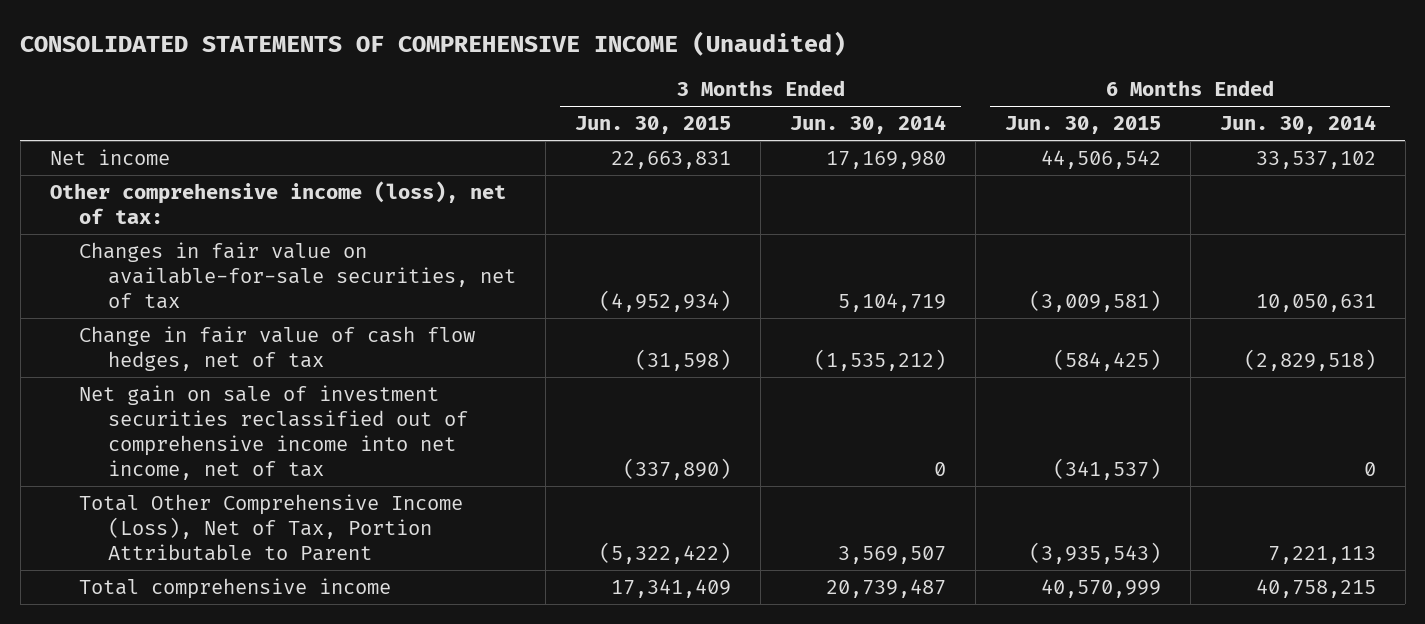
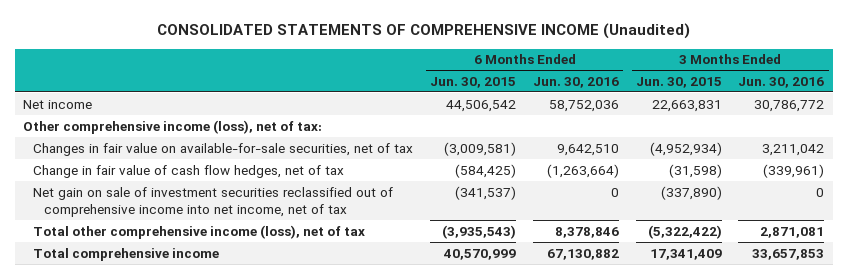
[789,115,946,135] Jun. 30, 2014 -> none
[1219,115,1376,135] Jun. 30, 2014 -> none
none -> [532,76,619,88] Jun. 30, 2016
none -> [738,76,825,88] Jun. 30, 2016
[78,494,463,561] Total Other Comprehensive Income (Loss), Net of Tax, Portion Attributable to Parent -> [33,224,366,239] Total other comprehensive income (loss), net of tax

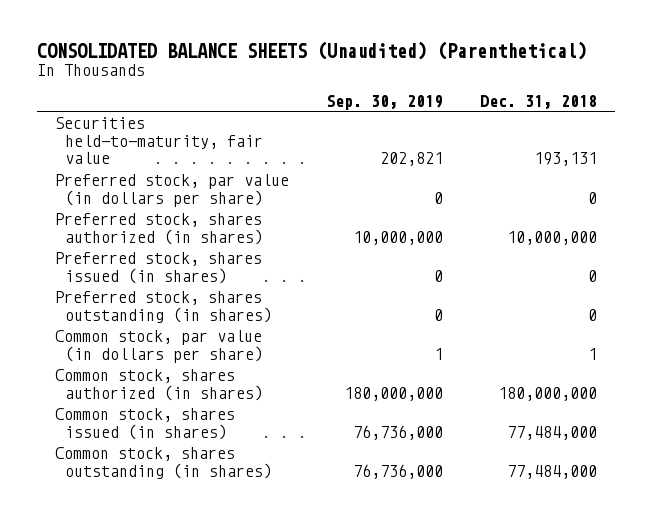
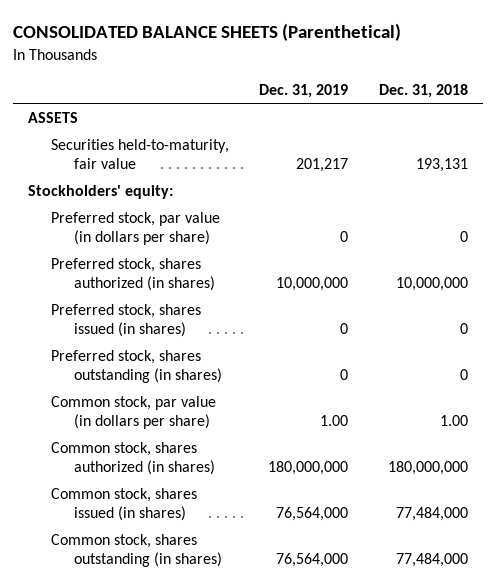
[36,40,587,60] CONSOLIDATED BALANCE SHEETS (Unaudited) (Parenthetical) -> [13,23,402,42] CONSOLIDATED BALANCE SHEETS (Parenthetical)
[325,94,443,110] Sep. 30, 2019 -> none
none -> [259,83,349,98] Dec. 31, 2019
none -> [28,111,79,123] ASSETS
none -> [28,184,174,199] Stockholders' equity:
[587,347,597,360] 1 -> [439,414,468,426] 1.00

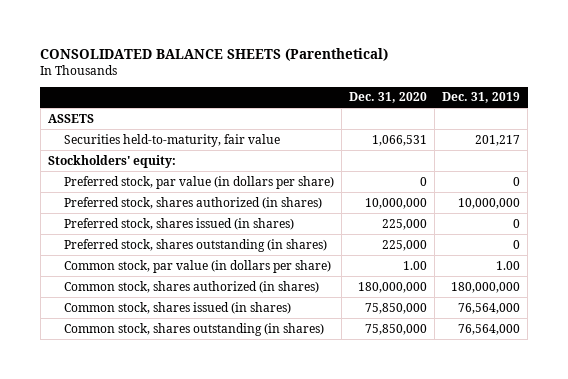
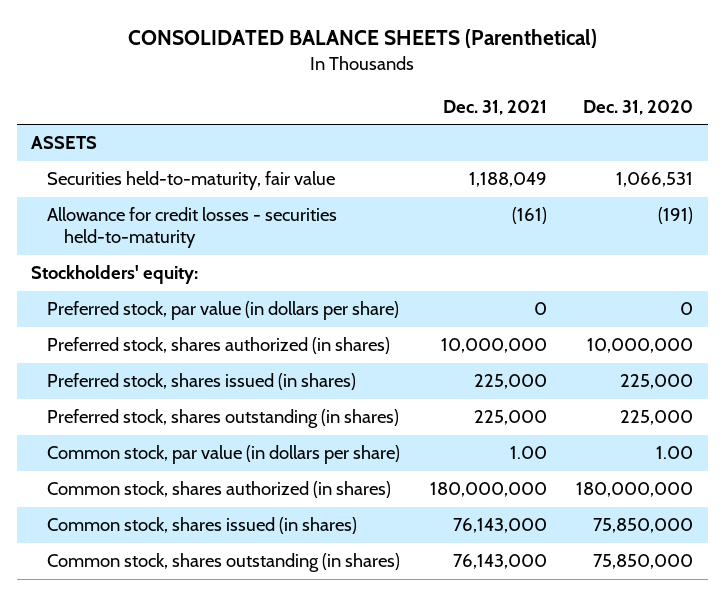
[442,92,521,104] Dec. 31, 2019 -> none
none -> [442,99,547,115] Dec. 31, 2021
none -> [47,207,338,249] Allowance for credit losses - securities held-to-maturity

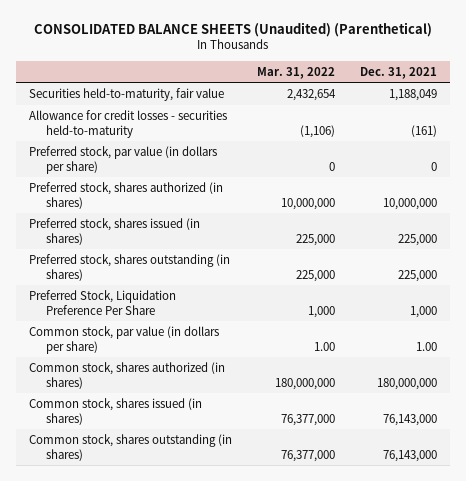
[128,29,598,49] CONSOLIDATED BALANCE SHEETS (Parenthetical) -> [33,22,432,38] CONSOLIDATED BALANCE SHEETS (Unaudited) (Parenthetical)
[583,99,694,115] Dec. 31, 2020 -> none
none -> [256,66,335,79] Mar. 31, 2022
[31,136,98,150] ASSETS -> none
[31,265,199,285] Stockholders' equity: -> none
none -> [28,289,176,315] Preferred Stock, Liquidation Preference Per Share

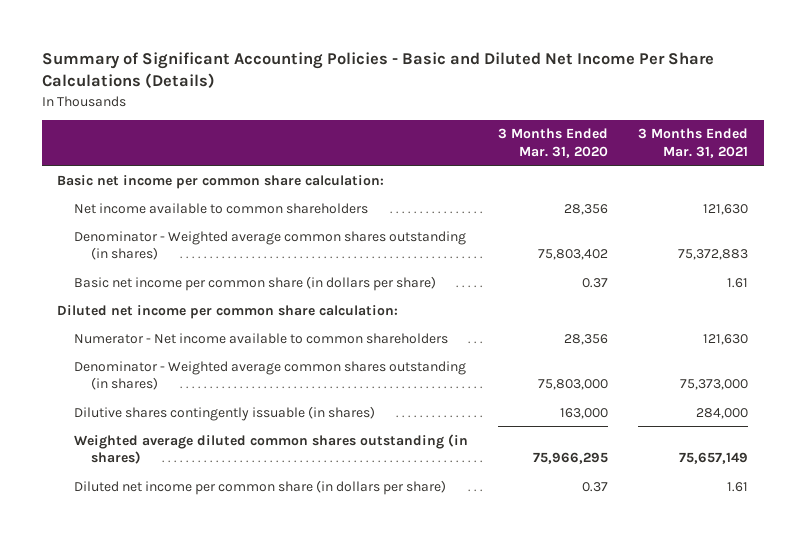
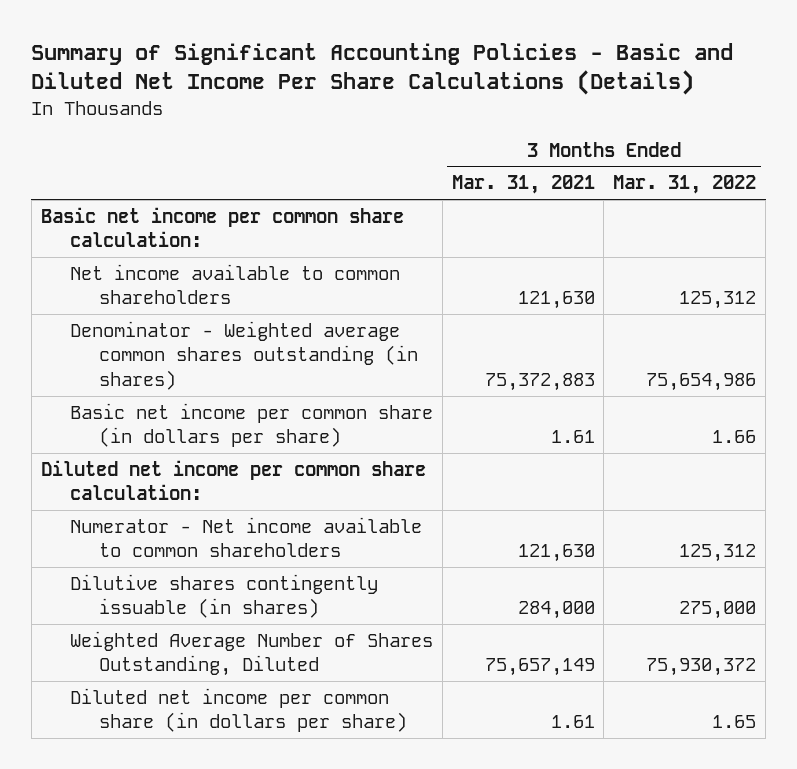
[498,128,609,158] 3 Months Ended Mar. 31, 2020 -> none
none -> [613,175,757,195] Mar. 31, 2022
[74,360,467,391] Denominator - Weighted average common shares outstanding (in shares) -> none
[74,433,469,465] Weighted average diluted common shares outstanding (in shares) -> [69,630,433,677] Weighted Average Number of Shares Outstanding, Diluted

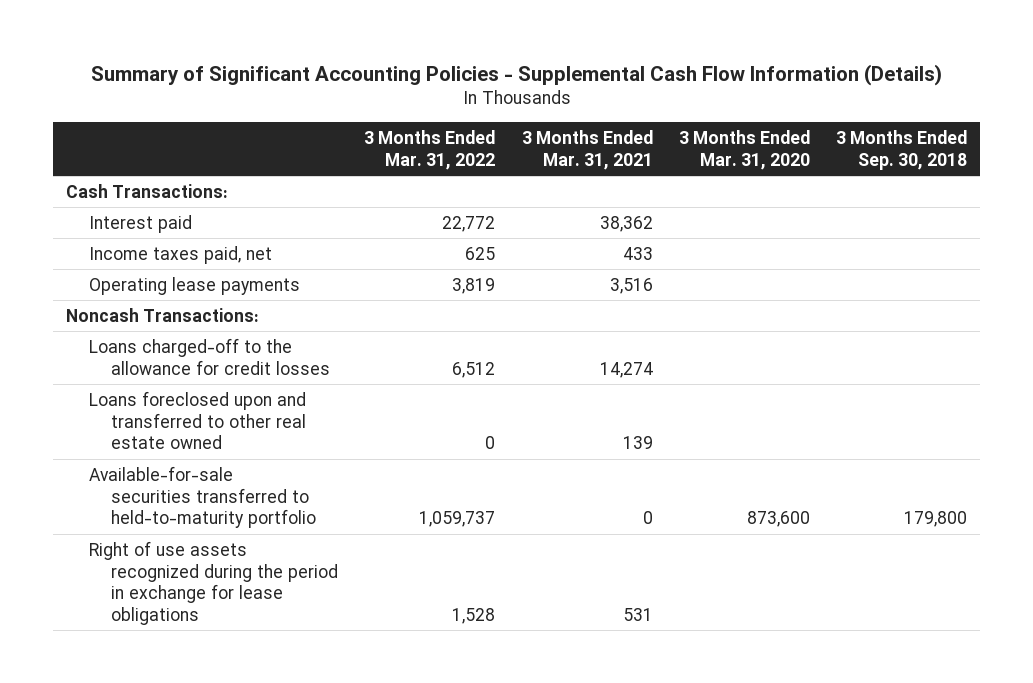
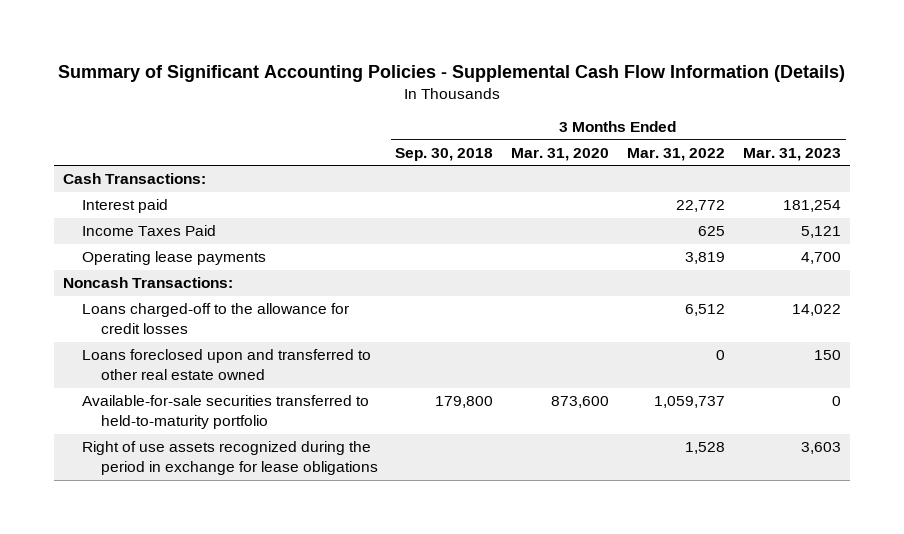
[521,130,653,170] 3 Months Ended Mar. 31, 2021 -> none
none -> [743,147,842,161] Mar. 31, 2023
[88,245,272,264] Income taxes paid, net -> [81,225,216,237] Income Taxes Paid

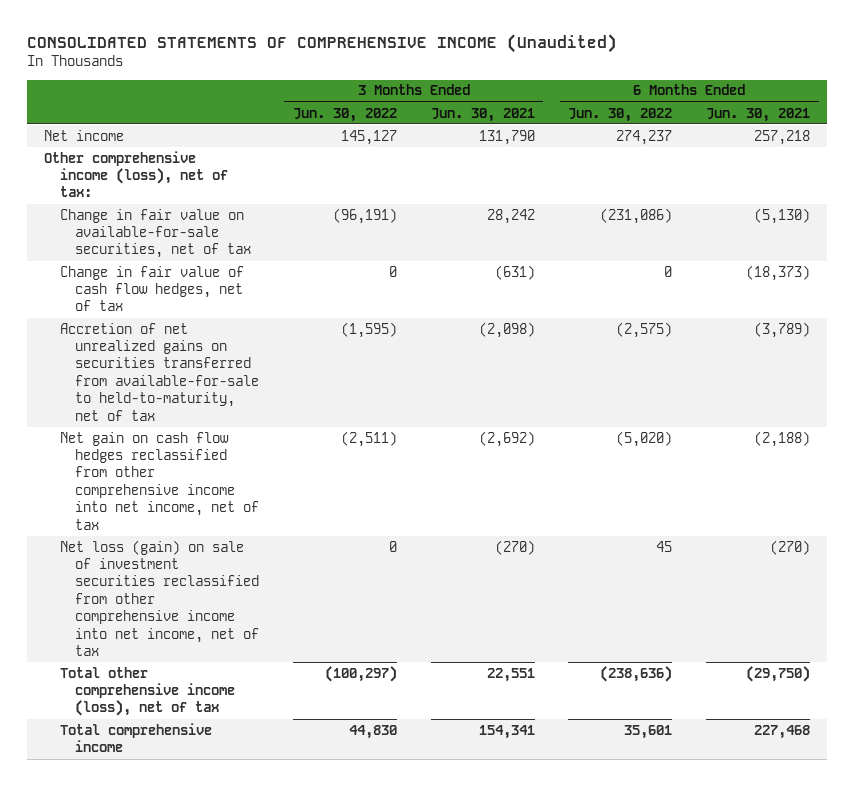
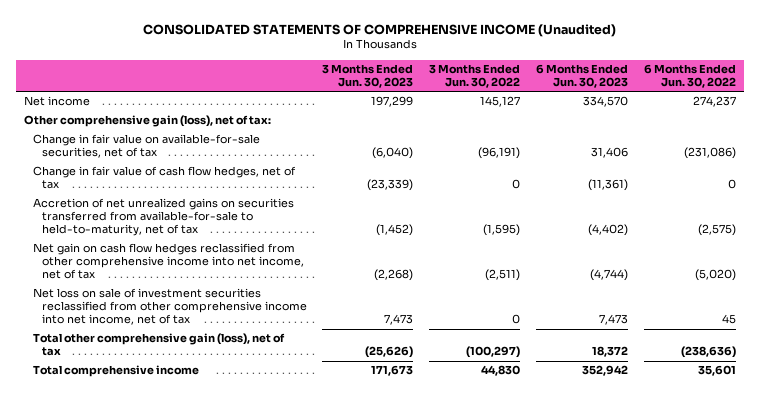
[430,107,535,122] Jun. 30, 2021 -> none
[706,107,811,122] Jun. 30, 2021 -> none
none -> [322,63,414,88] 3 Months Ended Jun. 30, 2023
none -> [536,63,629,88] 6 Months Ended Jun. 30, 2023
[44,150,228,198] Other comprehensive income (loss), net of tax: -> [24,115,272,128] Other comprehensive gain (loss), net of tax:
[59,539,260,656] Net loss (gain) on sale of investment securities reclassified from other comprehensive income into net income, net of tax -> [33,288,307,326] Net loss on sale of investment securities reclassified from other comprehensive income into net income, net of tax
[59,666,236,717] Total other comprehensive income (loss), net of tax -> [33,333,286,357] Total other comprehensive gain (loss), net of tax

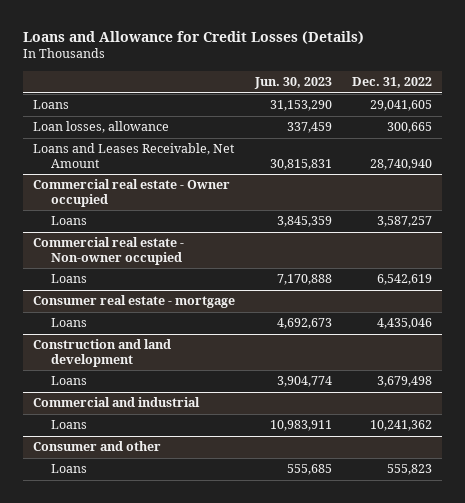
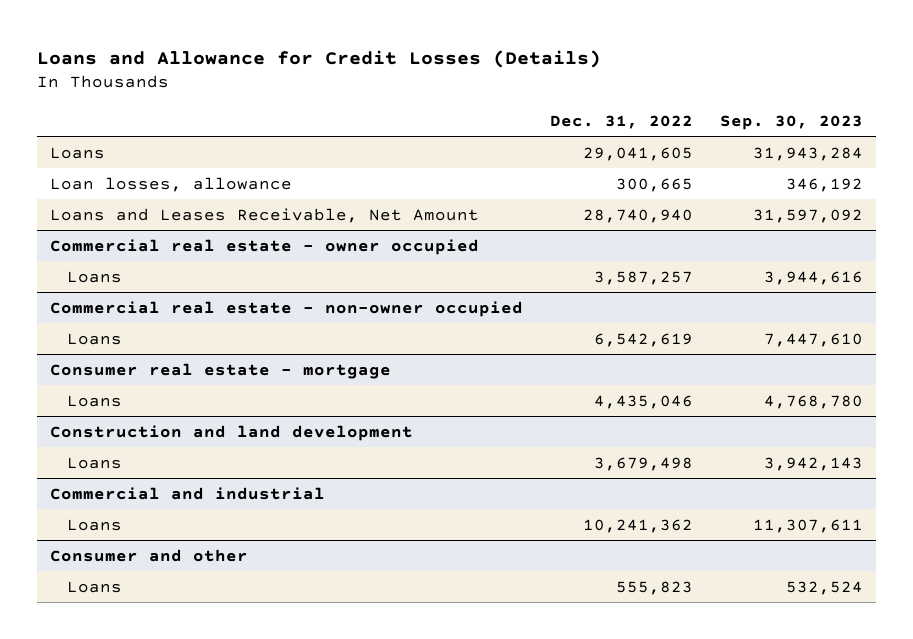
[253,77,332,90] Jun. 30, 2023 -> none
none -> [719,114,863,130] Sep. 30, 2023
[32,179,230,207] Commercial real estate - Owner occupied -> [49,238,479,255] Commercial real estate - owner occupied
[32,237,184,265] Commercial real estate - Non-owner occupied -> [49,300,523,317] Commercial real estate - non-owner occupied

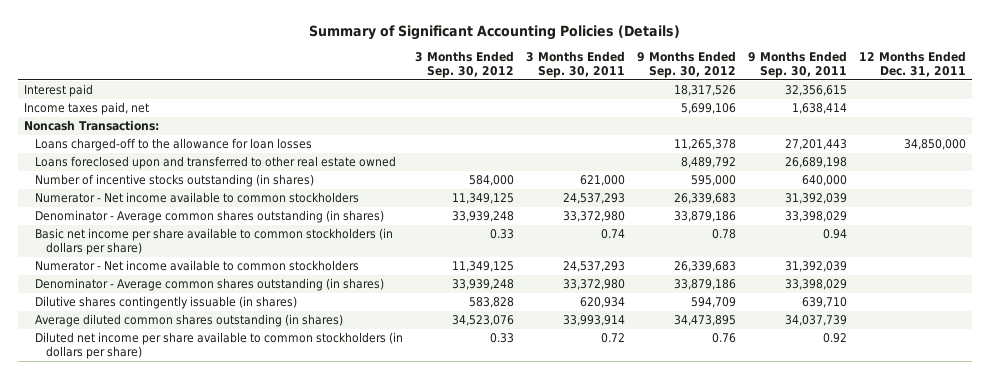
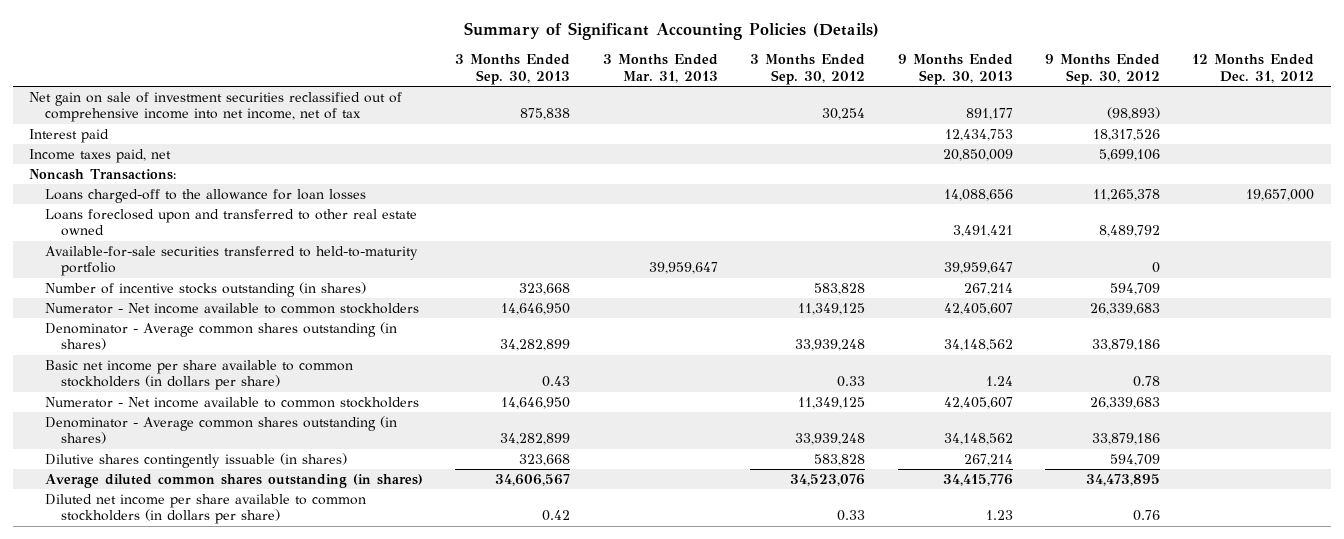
[525,51,625,79] 3 Months Ended Sep. 30, 2011 -> none
[747,51,847,79] 9 Months Ended Sep. 30, 2011 -> none
[858,51,966,78] 12 Months Ended Dec. 31, 2011 -> none
none -> [455,54,571,85] 3 Months Ended Sep. 30, 2013
none -> [602,54,718,83] 3 Months Ended Mar. 31, 2013
none -> [897,54,1013,85] 9 Months Ended Sep. 30, 2013
none -> [1192,54,1315,83] 12 Months Ended Dec. 31, 2012
none -> [29,92,403,123] Net gain on sale of investment securities reclassified out of comprehensive income into net income, net of tax
none -> [45,246,419,277] Available-for-sale securities transferred to held-to-maturity portfolio
[469,175,515,187] 584,000 -> [814,283,866,296] 583,828
[690,175,736,187] 595,000 -> [1109,283,1160,296] 594,709

